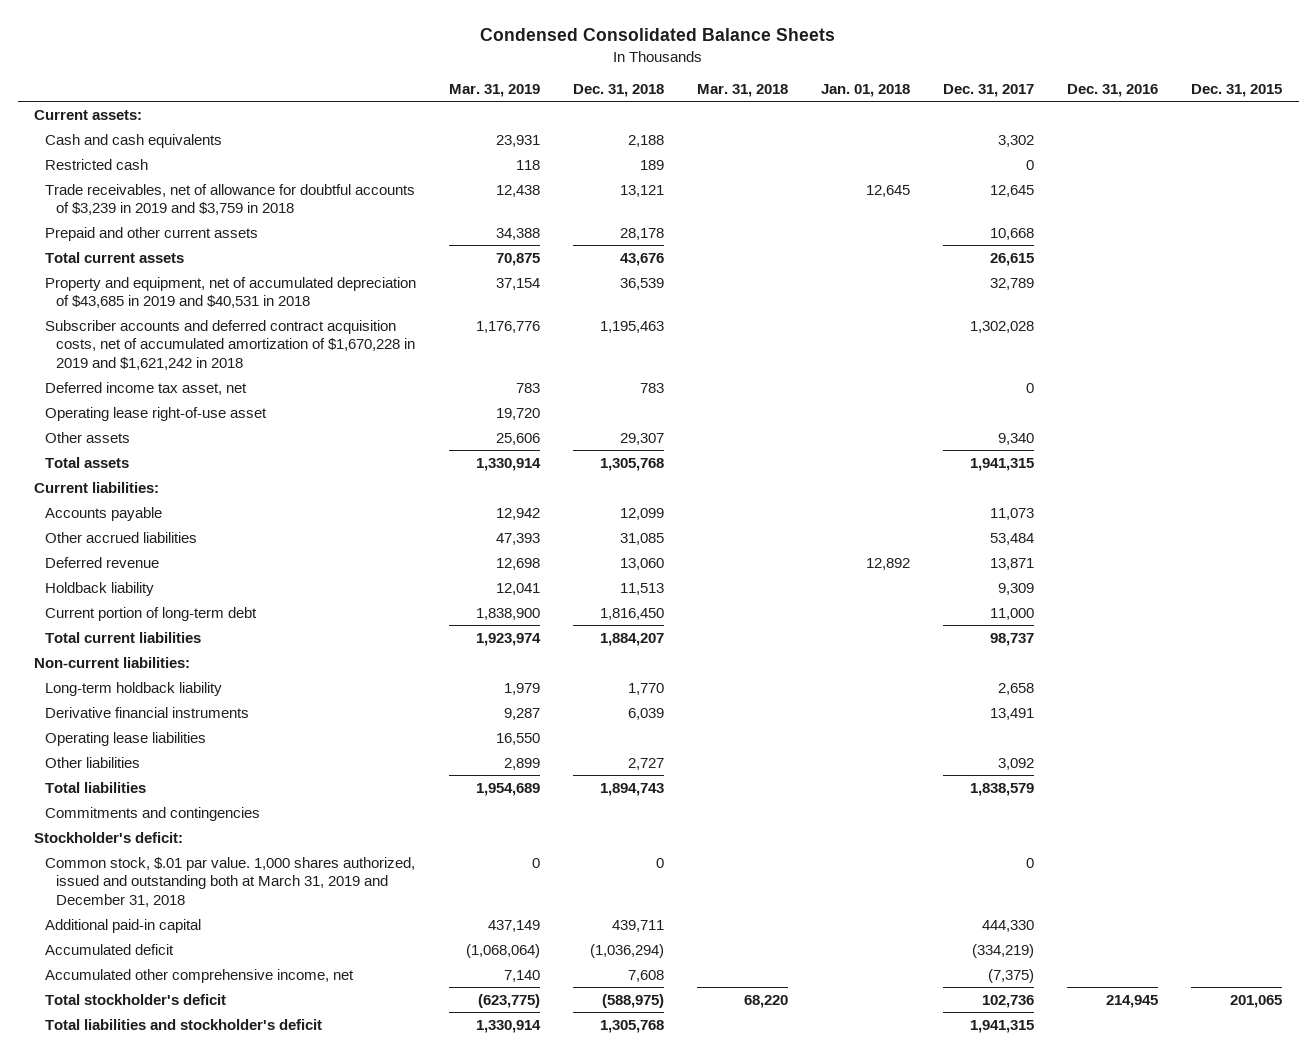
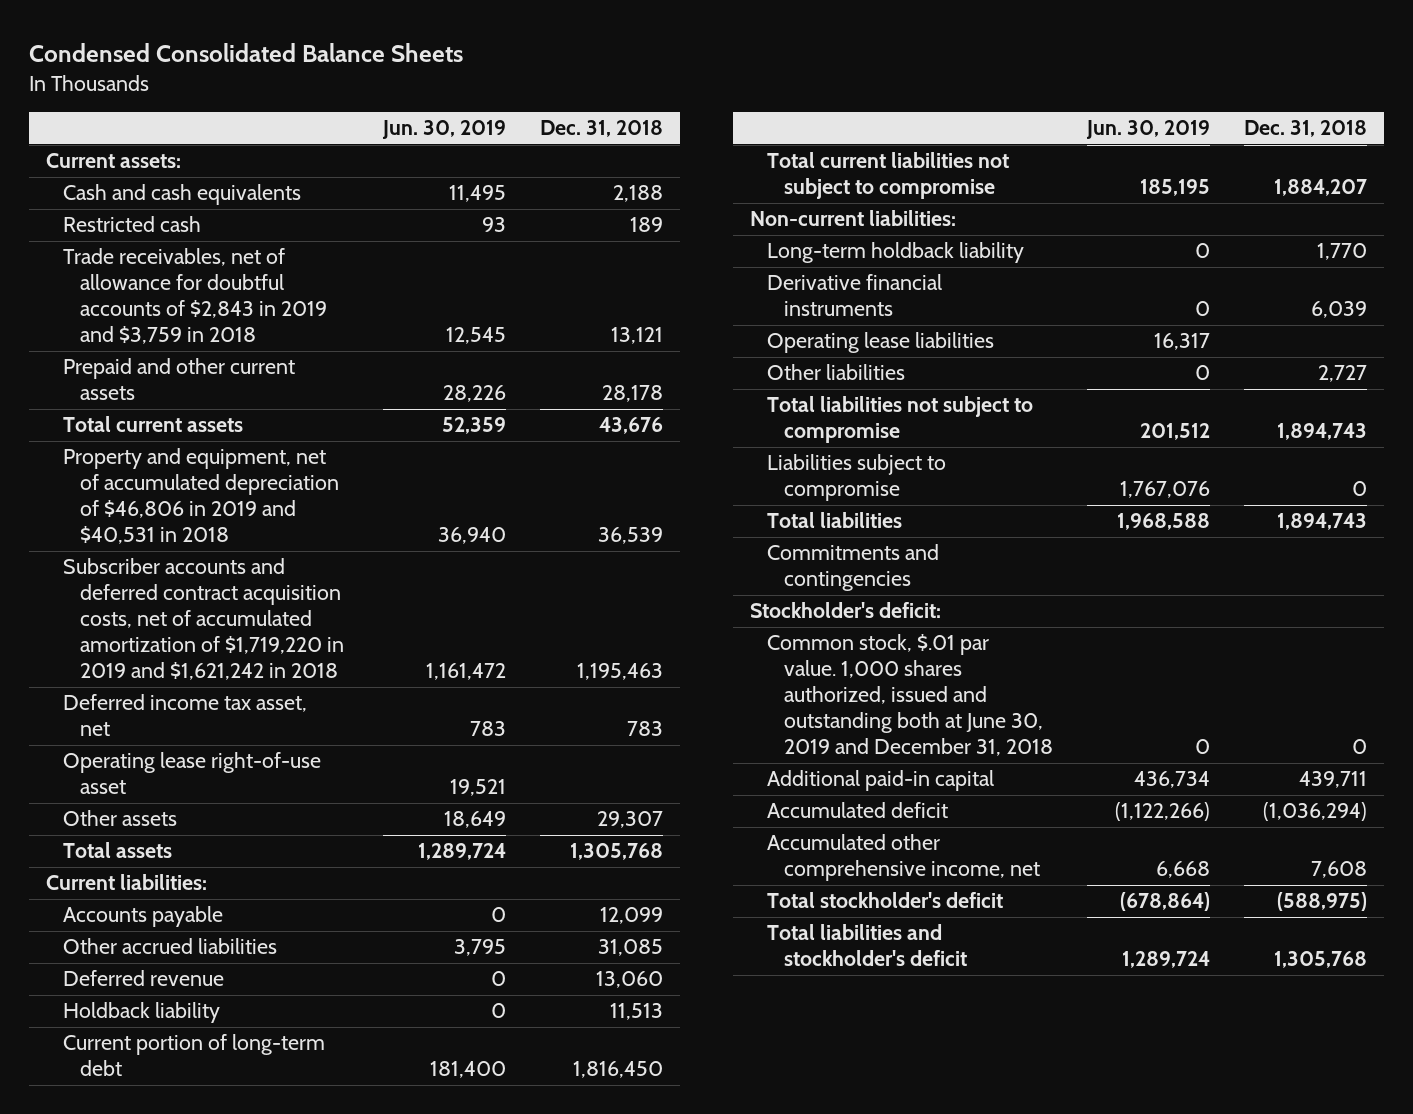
[449,84,541,98] Mar. 31, 2019 -> none
[697,84,789,98] Mar. 31, 2018 -> none
[821,84,911,98] Jan. 01, 2018 -> none
[943,84,1035,98] Dec. 31, 2017 -> none
[1067,84,1159,98] Dec. 31, 2016 -> none
[1191,84,1283,98] Dec. 31, 2015 -> none
none -> [381,120,506,140] Jun. 30, 2019
[45,183,416,216] Trade receivables, net of allowance for doubtful accounts of $3,239 in 2019 and $3,759 in 2018 -> [62,248,327,345] Trade receivables, net of allowance for doubtful accounts of $2,843 in 2019 and $3,759 in 2018
[45,276,417,309] Property and equipment, net of accumulated depreciation of $43,685 in 2019 and $40,531 in 2018 -> [62,448,339,545] Property and equipment, net of accumulated depreciation of $46,806 in 2019 and $40,531 in 2018
[45,319,416,371] Subscriber accounts and deferred contract acquisition costs, net of accumulated amortization of $1,670,228 in 2019 and $1,621,242 in 2018 -> [62,558,344,681] Subscriber accounts and deferred contract acquisition costs, net of accumulated amortization of $1,719,220 in 2019 and $1,621,242 in 2018
[45,631,202,643] Total current liabilities -> [767,152,1010,200] Total current liabilities not subject to compromise
none -> [767,396,1034,444] Total liabilities not subject to compromise
none -> [767,454,947,502] Liabilities subject to compromise
[45,856,416,908] Common stock, $.01 par value. 1,000 shares authorized, issued and outstanding both at March 31, 2019 and December 31, 2018 -> [767,634,1054,757] Common stock, $.01 par value. 1,000 shares authorized, issued and outstanding both at June 30, 2019 and December 31, 2018

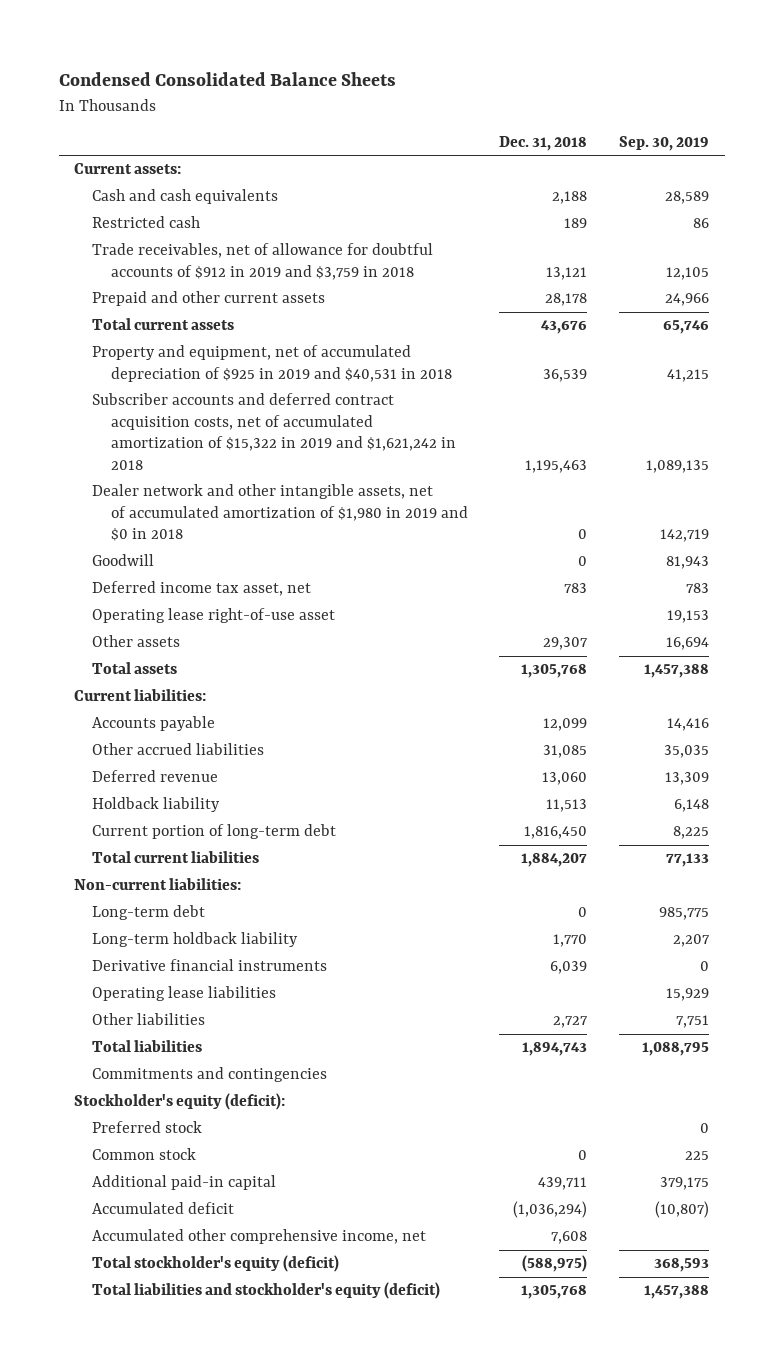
[381,120,506,140] Jun. 30, 2019 -> none
none -> [618,135,709,151] Sep. 30, 2019
[62,248,327,345] Trade receivables, net of allowance for doubtful accounts of $2,843 in 2019 and $3,759 in 2018 -> [92,243,434,280] Trade receivables, net of allowance for doubtful accounts of $912 in 2019 and $3,759 in 2018
[62,448,339,545] Property and equipment, net of accumulated depreciation of $46,806 in 2019 and $40,531 in 2018 -> [92,345,452,382] Property and equipment, net of accumulated depreciation of $925 in 2019 and $40,531 in 2018
[62,558,344,681] Subscriber accounts and deferred contract acquisition costs, net of accumulated amortization of $1,719,220 in 2019 and $1,621,242 in 2018 -> [92,393,456,470] Subscriber accounts and deferred contract acquisition costs, net of accumulated amortization of $15,322 in 2019 and $1,621,242 in 2018
none -> [92,484,468,542] Dealer network and other intangible assets, net of accumulated amortization of $1,980 in 2019 and $0 in 2018
none -> [92,554,155,567] Goodwill
[767,152,1010,200] Total current liabilities not subject to compromise -> [92,851,260,864] Total current liabilities
none -> [92,905,206,921] Long-term debt
[767,396,1034,444] Total liabilities not subject to compromise -> none
[767,454,947,502] Liabilities subject to compromise -> none
[750,602,942,619] Stockholder's deficit: -> [74,1093,286,1111] Stockholder's equity (deficit):
none -> [92,1121,203,1134] Preferred stock
[767,634,1054,757] Common stock, $.01 par value. 1,000 shares authorized, issued and outstanding both at June 30, 2019 and December 31, 2018 -> [92,1148,197,1161] Common stock
[767,892,1004,909] Total stockholder's deficit -> [92,1255,340,1273] Total stockholder's equity (deficit)
[767,924,968,967] Total liabilities and stockholder's deficit -> [92,1282,441,1300] Total liabilities and stockholder's equity (deficit)

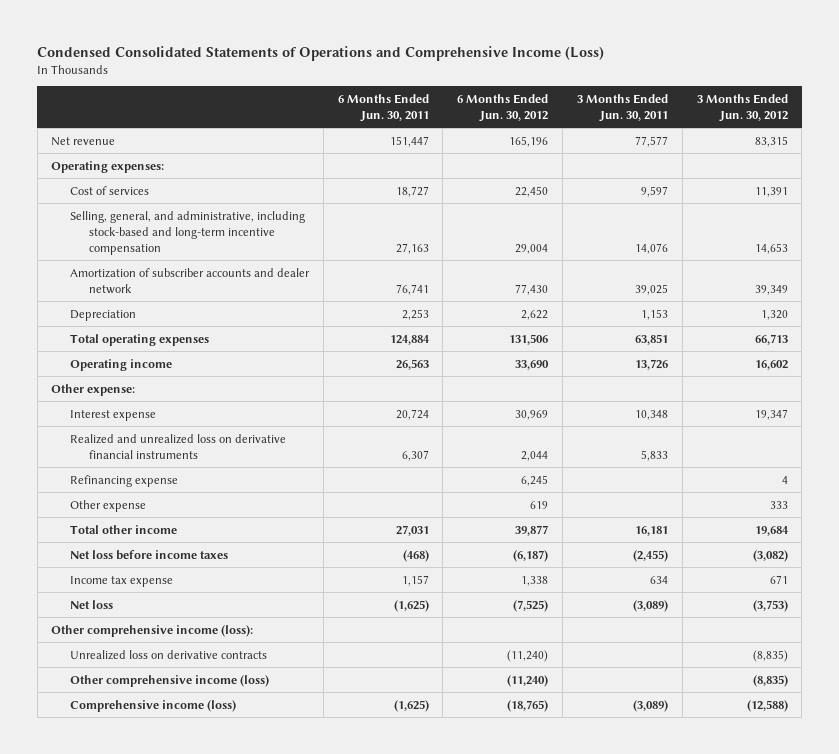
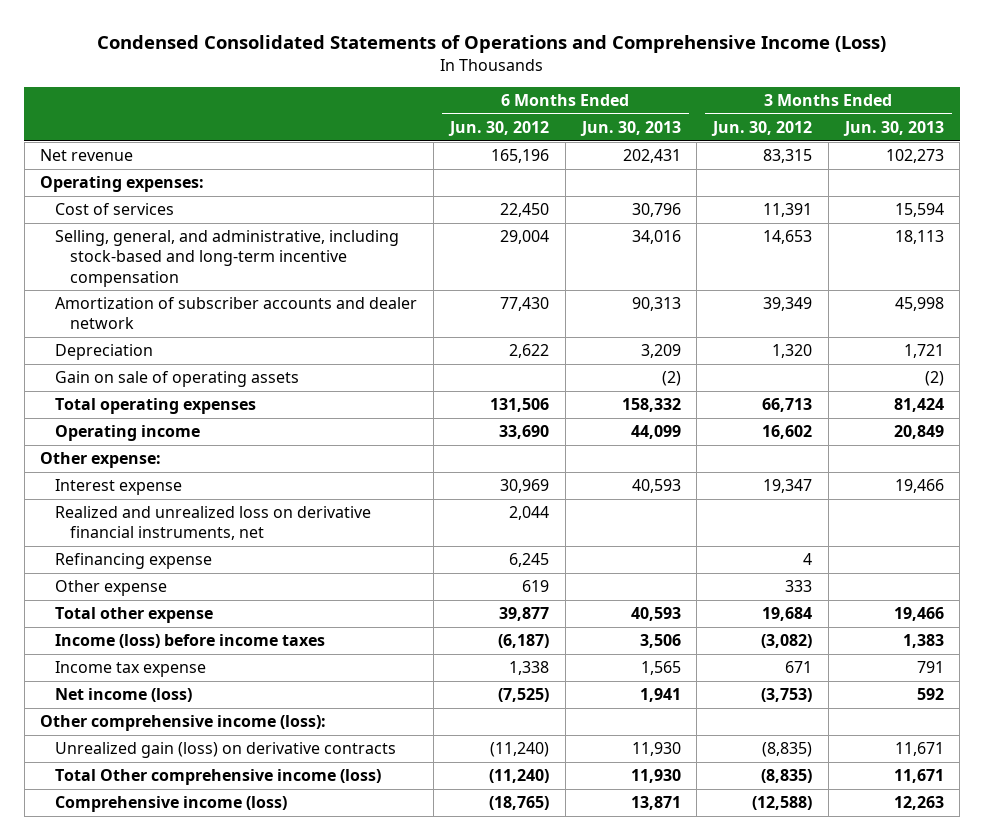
[337,93,429,122] 6 Months Ended Jun. 30, 2011 -> none
[576,93,668,122] 3 Months Ended Jun. 30, 2011 -> none
none -> [579,120,681,136] Jun. 30, 2013
none -> [842,120,944,136] Jun. 30, 2013
none -> [55,371,300,388] Gain on sale of operating assets
[70,433,287,459] Realized and unrealized loss on derivative financial instruments -> [55,506,372,541] Realized and unrealized loss on derivative financial instruments, net
[70,524,178,534] Total other income -> [55,607,214,624] Total other expense
[70,549,229,560] Net loss before income taxes -> [55,634,326,649] Income (loss) before income taxes
[70,599,114,609] Net loss -> [55,688,193,703] Net income (loss)
[70,649,268,660] Unrealized loss on derivative contracts -> [55,742,397,759] Unrealized gain (loss) on derivative contracts
[70,674,270,687] Other comprehensive income (loss) -> [55,769,382,786] Total Other comprehensive income (loss)

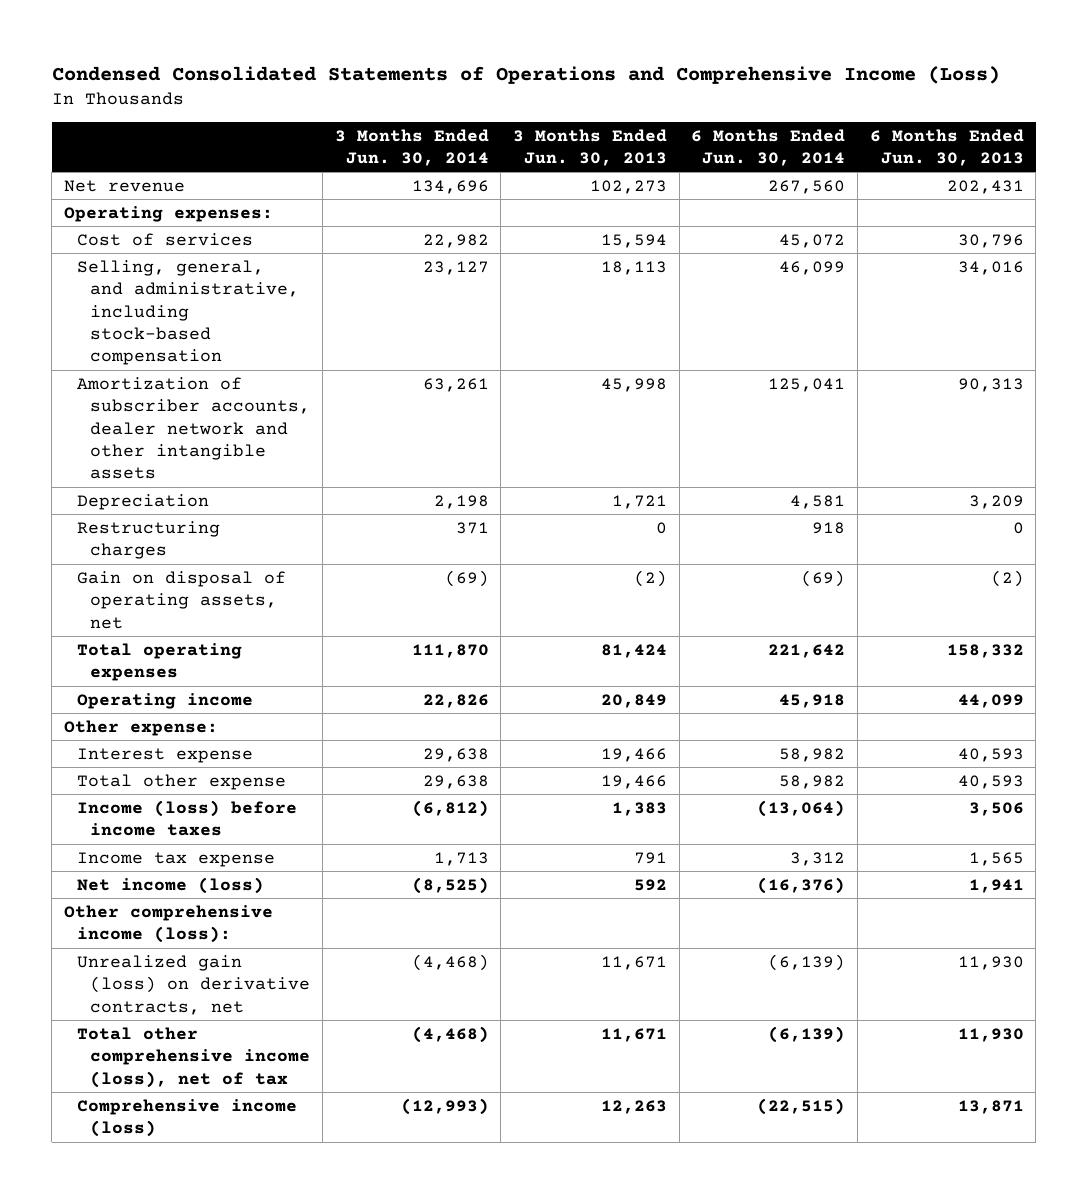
[447,120,549,136] Jun. 30, 2012 -> none
[711,120,813,136] Jun. 30, 2012 -> none
none -> [334,128,489,167] 3 Months Ended Jun. 30, 2014
none -> [691,128,846,167] 6 Months Ended Jun. 30, 2014
[55,230,400,287] Selling, general, and administrative, including stock-based and long-term incentive compensation -> [77,259,300,366] Selling, general, and administrative, including stock-based compensation
[55,297,418,330] Amortization of subscriber accounts and dealer network -> [77,376,311,480] Amortization of subscriber accounts, dealer network and other intangible assets
none -> [77,520,221,560] Restructuring charges
[55,371,300,388] Gain on sale of operating assets -> [77,570,287,629] Gain on disposal of operating assets, net
[55,506,372,541] Realized and unrealized loss on derivative financial instruments, net -> none
[55,553,213,570] Refinancing expense -> none
[55,580,168,597] Other expense -> none
[55,742,397,759] Unrealized gain (loss) on derivative contracts -> [77,954,311,1015] Unrealized gain (loss) on derivative contracts, net
[55,769,382,786] Total Other comprehensive income (loss) -> [77,1026,311,1088] Total other comprehensive income (loss), net of tax

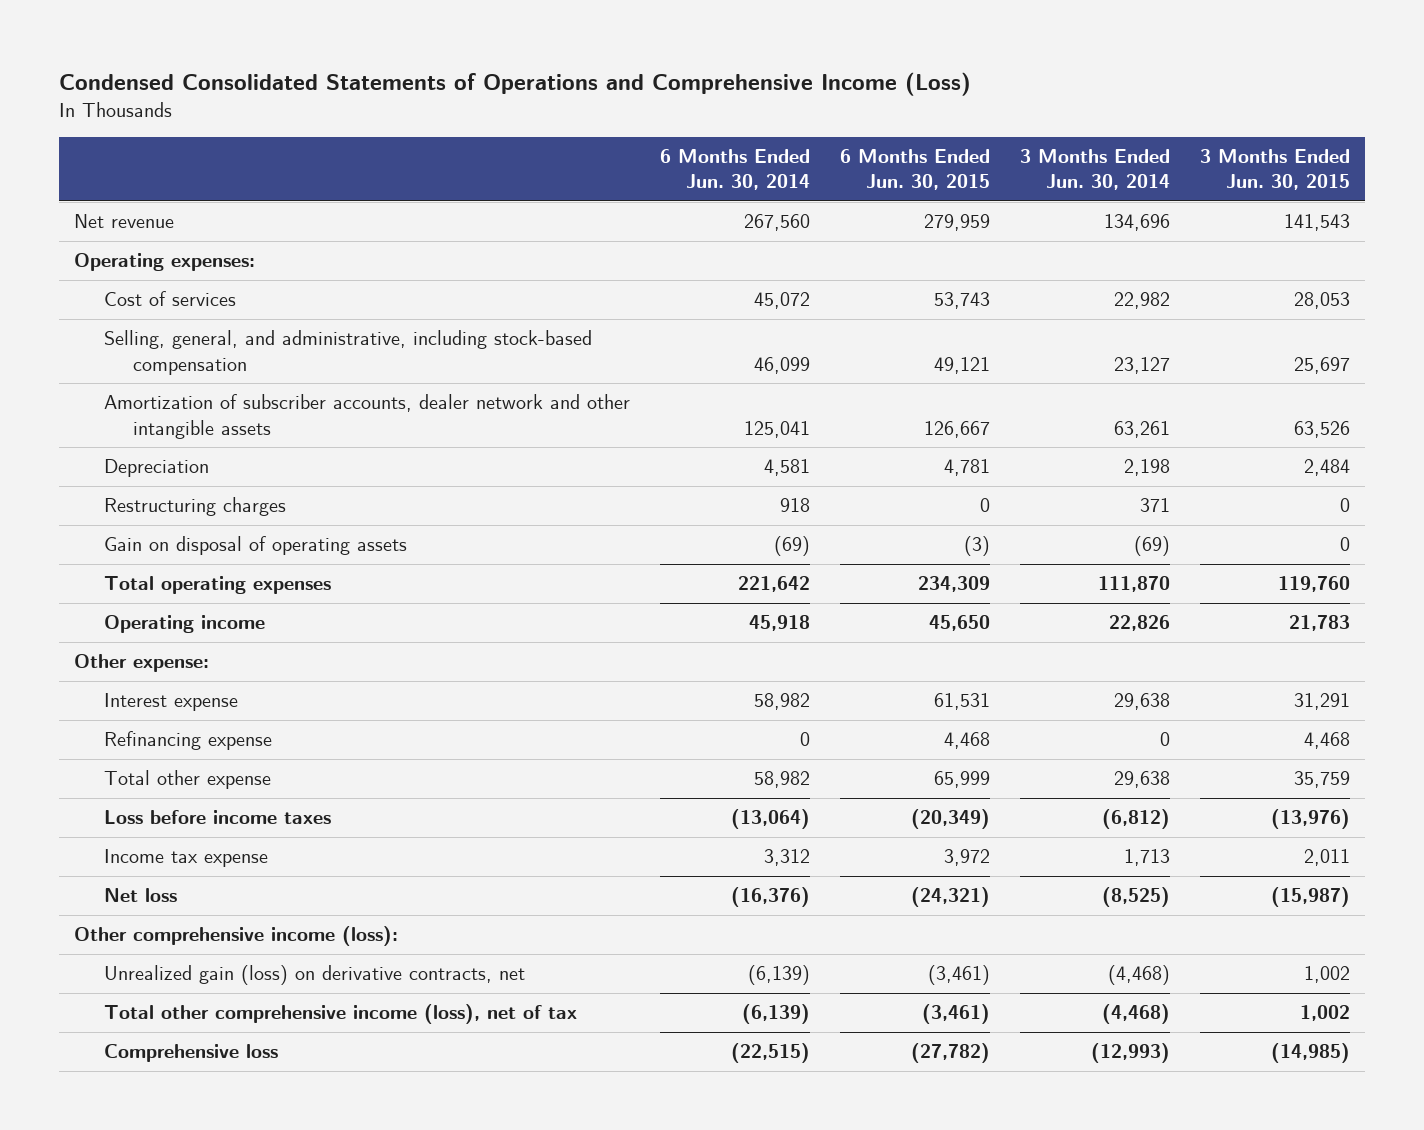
[512,128,667,167] 3 Months Ended Jun. 30, 2013 -> none
[869,128,1024,167] 6 Months Ended Jun. 30, 2013 -> none
none -> [839,148,990,191] 6 Months Ended Jun. 30, 2015
none -> [1200,148,1351,191] 3 Months Ended Jun. 30, 2015
[77,570,287,629] Gain on disposal of operating assets, net -> [103,536,407,556] Gain on disposal of operating assets
none -> [103,731,272,751] Refinancing expense
[77,799,298,837] Income (loss) before income taxes -> [103,810,331,825] Loss before income taxes
[77,876,265,894] Net income (loss) -> [103,888,177,903] Net loss
[77,1098,298,1138] Comprehensive income (loss) -> [103,1044,278,1063] Comprehensive loss

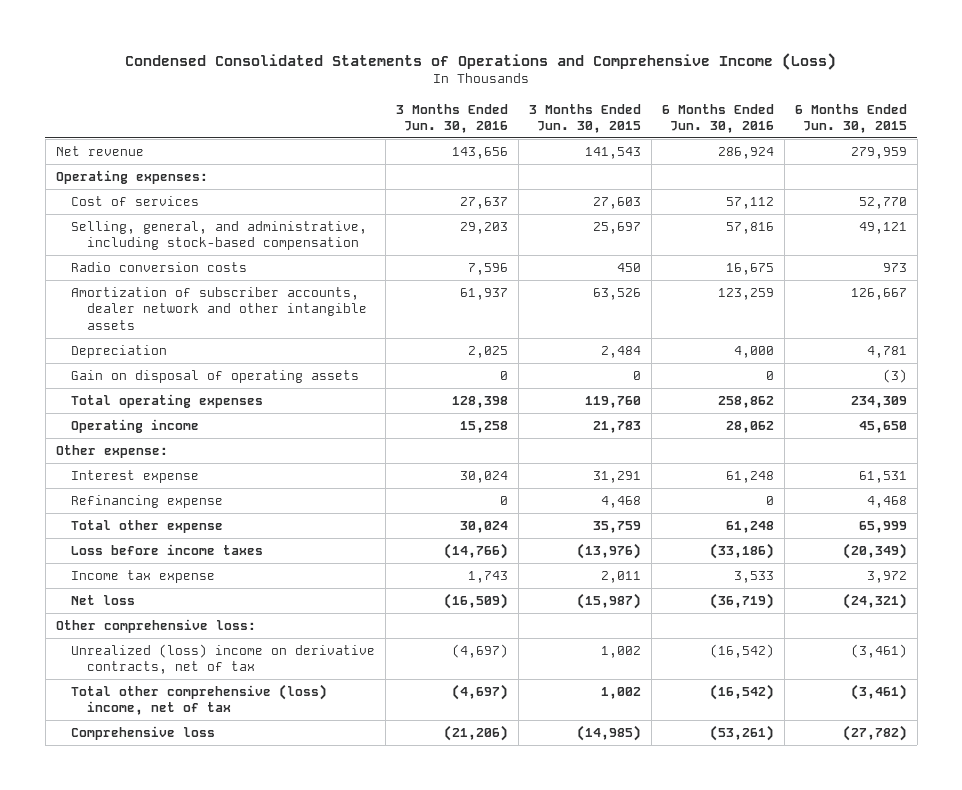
[659,148,810,191] 6 Months Ended Jun. 30, 2014 -> none
[1019,148,1170,191] 3 Months Ended Jun. 30, 2014 -> none
none -> [396,103,509,133] 3 Months Ended Jun. 30, 2016
none -> [661,103,774,133] 6 Months Ended Jun. 30, 2016
[933,292,990,310] 53,743 -> [858,197,907,210] 52,770
[1294,292,1351,310] 28,053 -> [593,197,642,210] 27,603
none -> [71,262,248,273] Radio conversion costs
[103,497,286,517] Restructuring charges -> none
[74,926,399,947] Other comprehensive income (loss): -> [55,619,256,634] Other comprehensive loss:
[103,965,525,986] Unrealized gain (loss) on derivative contracts, net -> [71,644,376,675] Unrealized (loss) income on derivative contracts, net of tax
[103,1004,577,1025] Total other comprehensive income (loss), net of tax -> [71,684,328,716] Total other comprehensive (loss) income, net of tax

